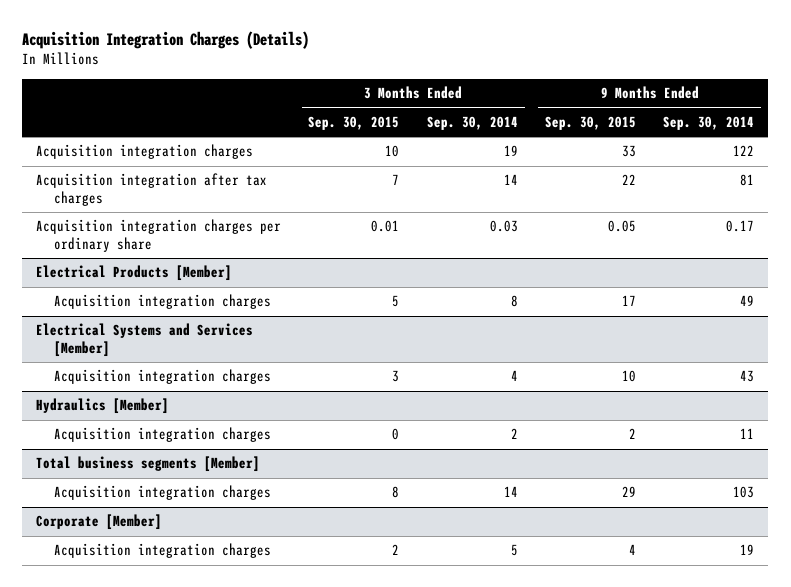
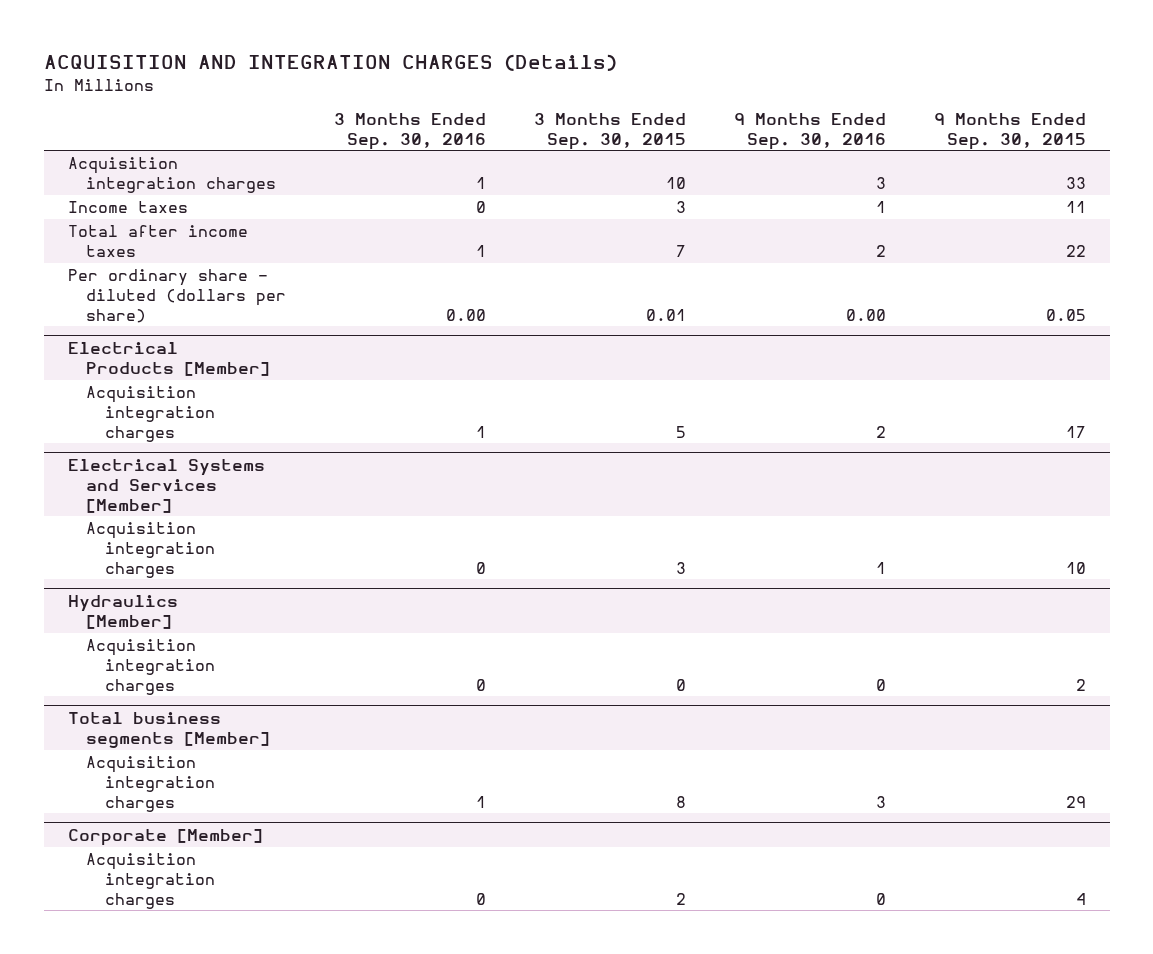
[22,30,310,49] Acquisition Integration Charges (Details) -> [43,53,617,71] ACQUISITION AND INTEGRATION CHARGES (Details)
[426,115,518,130] Sep. 30, 2014 -> none
[663,115,755,130] Sep. 30, 2014 -> none
none -> [334,112,487,150] 3 Months Ended Sep. 30, 2016
none -> [733,112,886,150] 9 Months Ended Sep. 30, 2016
none -> [67,201,188,214] Income taxes
[36,173,268,206] Acquisition integration after tax charges -> [67,225,248,257] Total after income taxes
[36,219,282,252] Acquisition integration charges per ordinary share -> [67,269,287,323] Per ordinary share - diluted (dollars per share)

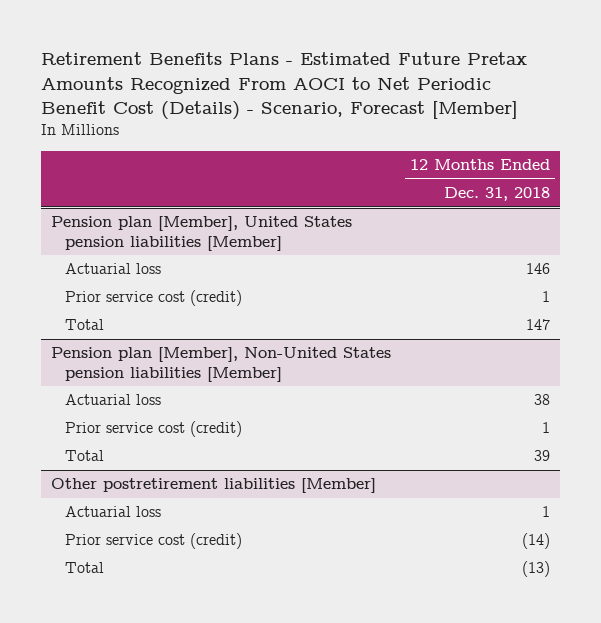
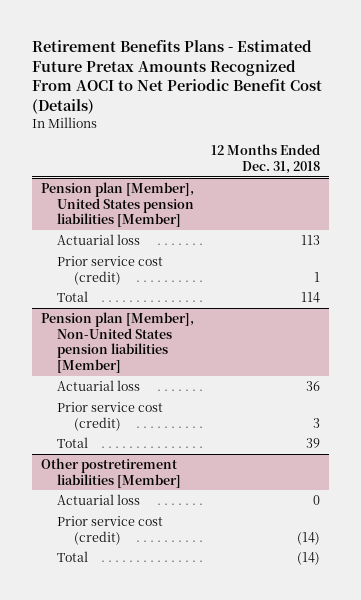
[41,52,528,121] Retirement Benefits Plans - Estimated Future Pretax Amounts Recognized From AOCI to Net Periodic Benefit Cost (Details) - Scenario, Forecast [Member] -> [32,40,323,114] Retirement Benefits Plans - Estimated Future Pretax Amounts Recognized From AOCI to Net Periodic Benefit Cost (Details)
[526,263,551,275] 146 -> [301,234,321,245] 113
[526,319,551,331] 147 -> [301,291,321,303] 114
[534,394,551,406] 38 -> [306,380,321,391] 36
[542,422,551,434] 1 -> [313,417,321,428] 3
[542,506,551,518] 1 -> [313,494,321,505] 0
[522,561,551,578] (13) -> [297,551,321,565] (14)

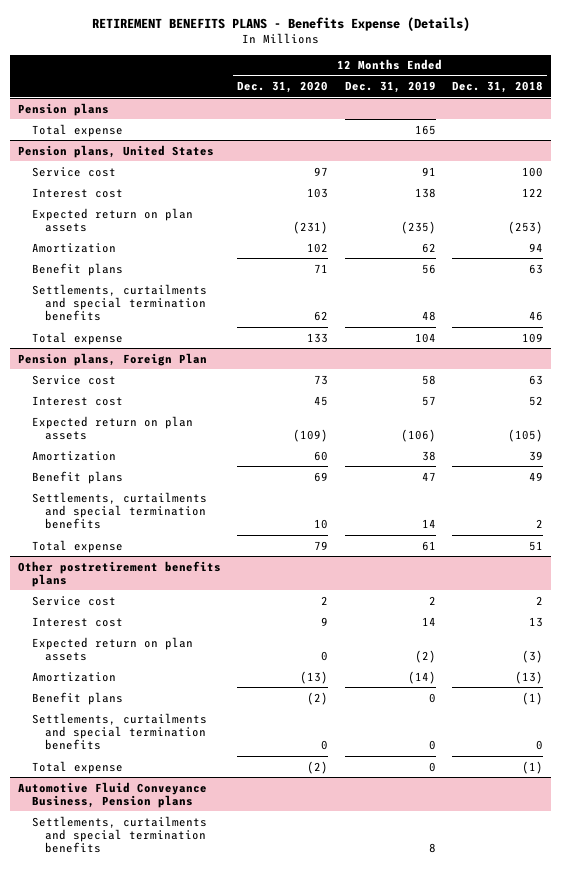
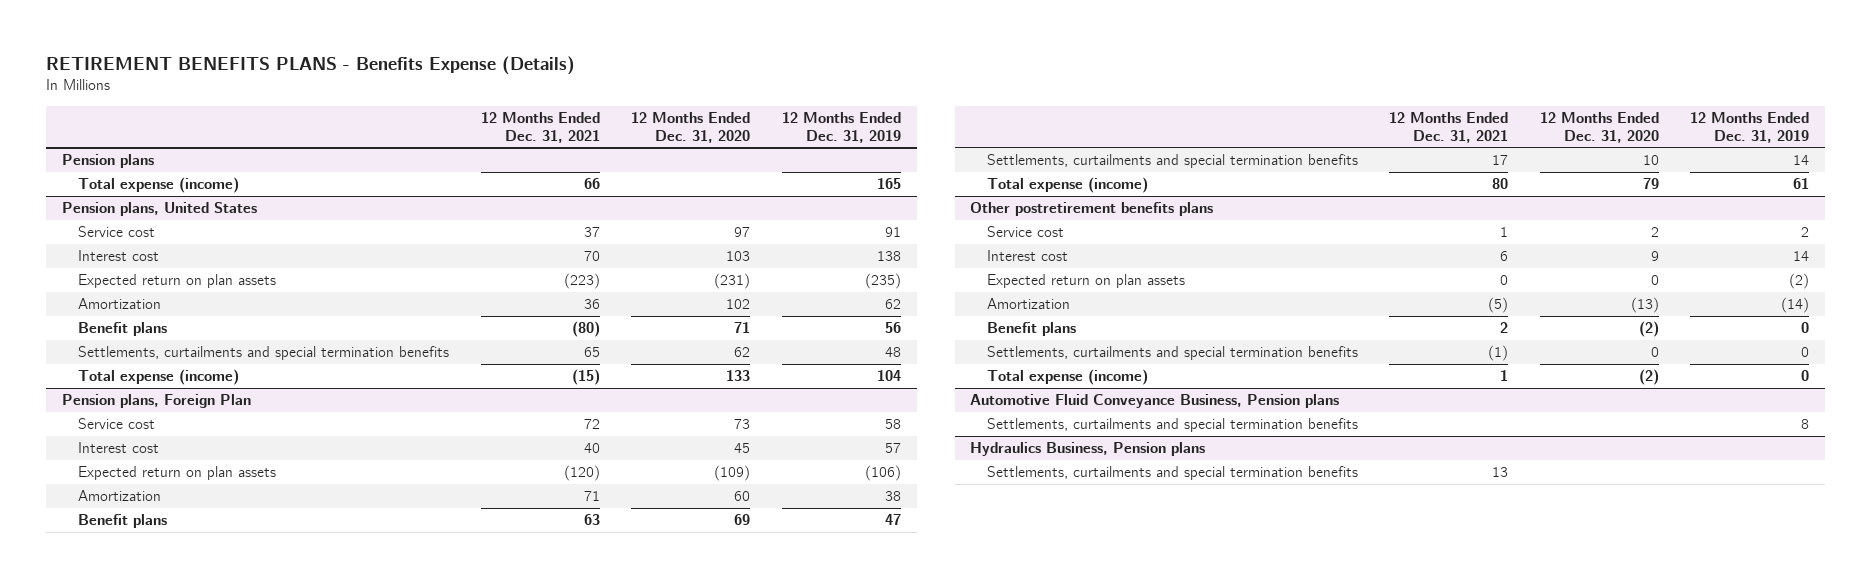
[452,81,544,94] Dec. 31, 2018 -> none
none -> [480,111,600,143] 12 Months Ended Dec. 31, 2021
[31,123,123,137] Total expense -> [78,177,240,194] Total expense (income)
[31,331,123,345] Total expense -> [78,369,240,386] Total expense (income)
[31,539,123,553] Total expense -> [986,177,1148,194] Total expense (income)
[31,760,123,774] Total expense -> [986,369,1148,386] Total expense (income)
none -> [970,442,1206,457] Hydraulics Business, Pension plans
none -> [986,466,1358,481] Settlements, curtailments and special termination benefits

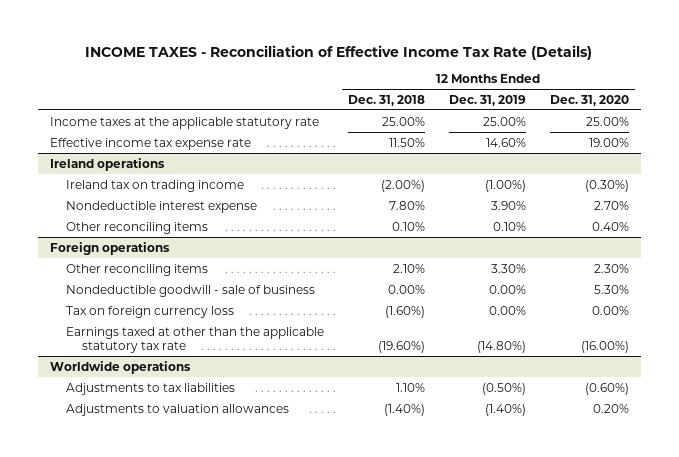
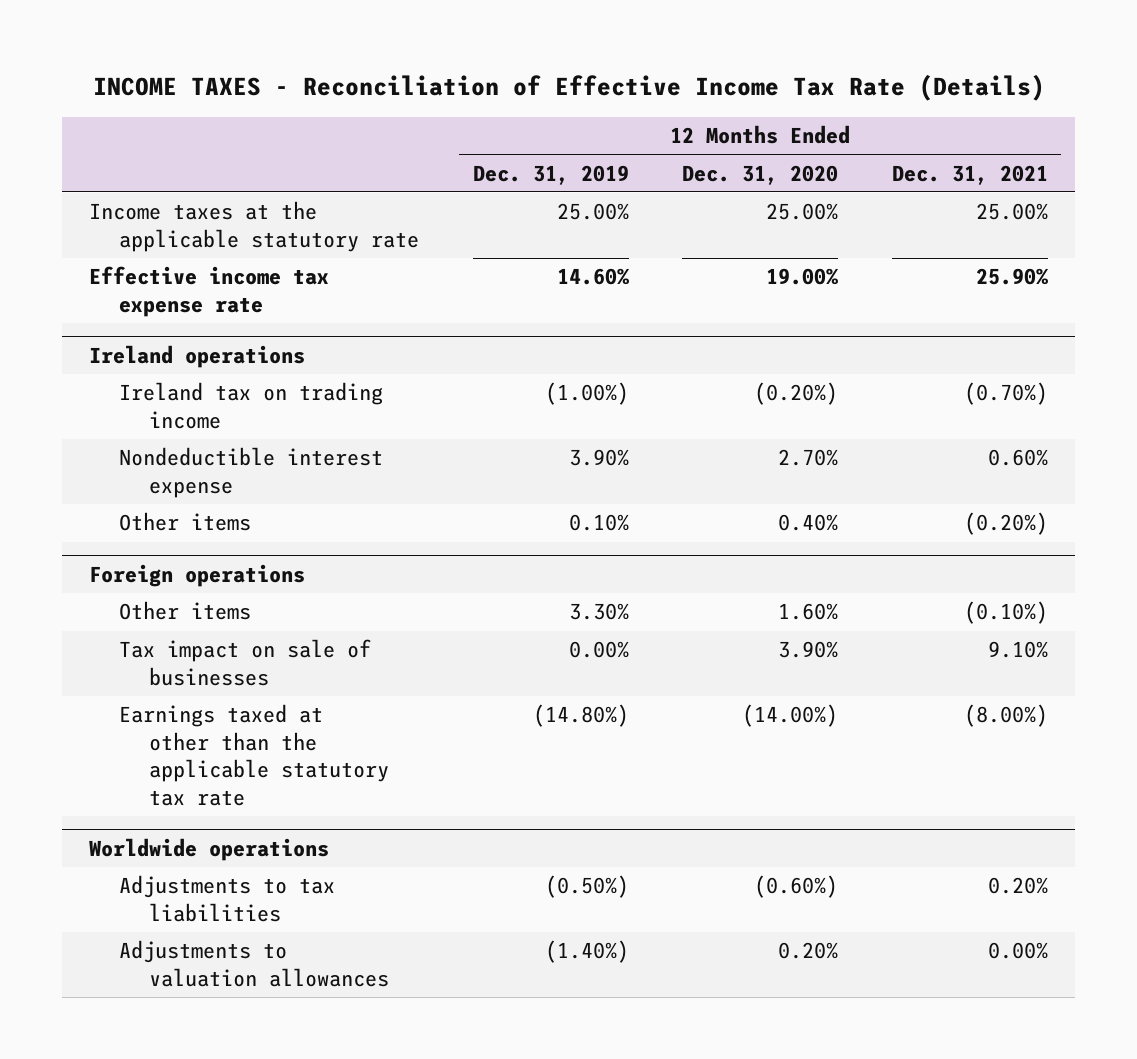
[347,94,425,106] Dec. 31, 2018 -> none
none -> [892,164,1049,185] Dec. 31, 2021
[584,179,629,192] (0.30%) -> [754,382,839,406] (0.20%)
[65,221,208,234] Other reconciling items -> [119,512,252,532] Other items
[65,284,315,297] Nondeductible goodwill - sale of business -> none
[65,305,234,318] Tax on foreign currency loss -> none
[65,263,208,276] Other reconciling items -> [119,601,252,621] Other items
[593,263,629,273] 2.30% -> [778,603,839,621] 1.60%
none -> [119,639,372,686] Tax impact on sale of businesses
[580,341,629,354] (16.00%) -> [742,704,839,728] (14.00%)

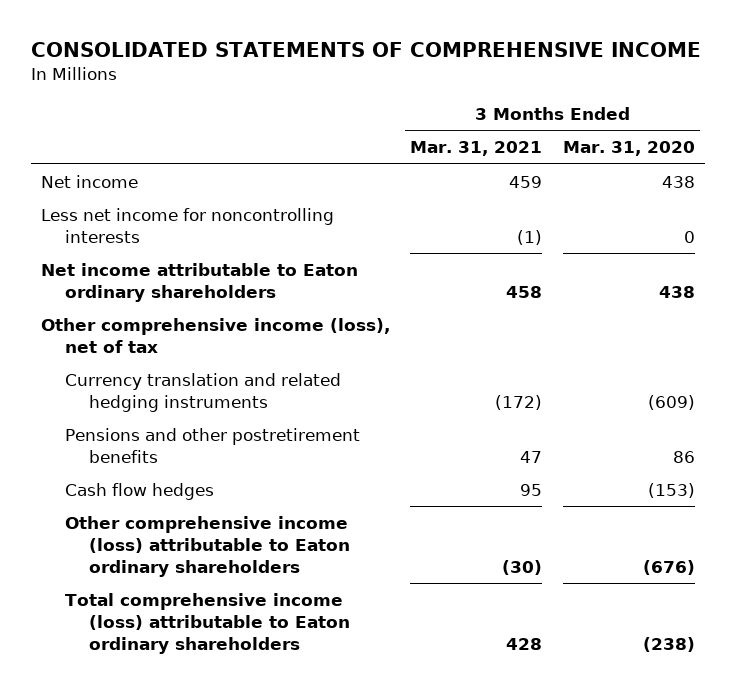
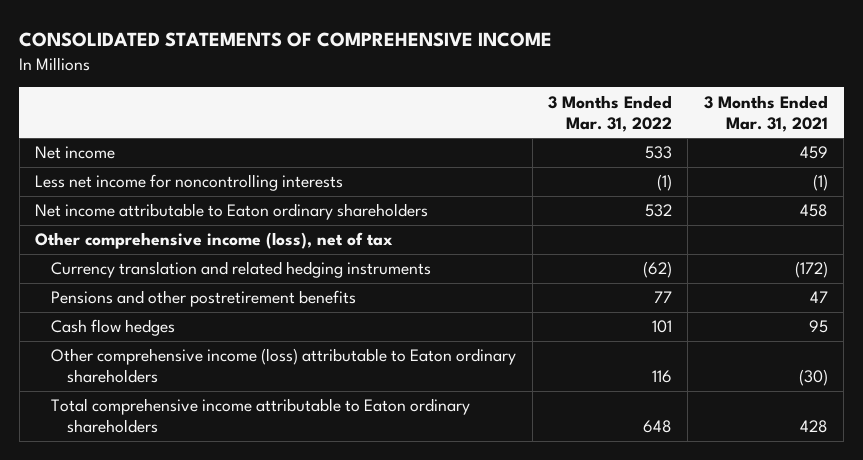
[563,141,696,157] Mar. 31, 2020 -> none
none -> [547,94,672,132] 3 Months Ended Mar. 31, 2022
[65,592,351,654] Total comprehensive income (loss) attributable to Eaton ordinary shareholders -> [51,398,471,434] Total comprehensive income attributable to Eaton ordinary shareholders

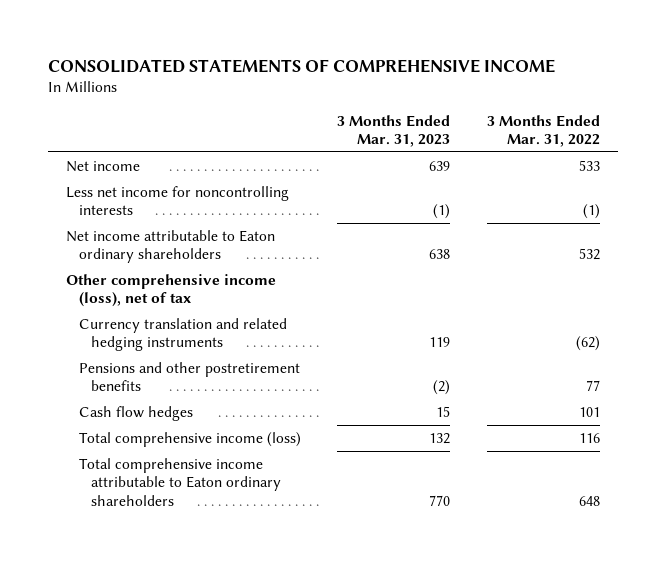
[703,94,828,132] 3 Months Ended Mar. 31, 2021 -> none
none -> [337,114,451,147] 3 Months Ended Mar. 31, 2023
[51,348,517,384] Other comprehensive income (loss) attributable to Eaton ordinary shareholders -> [78,432,301,448] Total comprehensive income (loss)

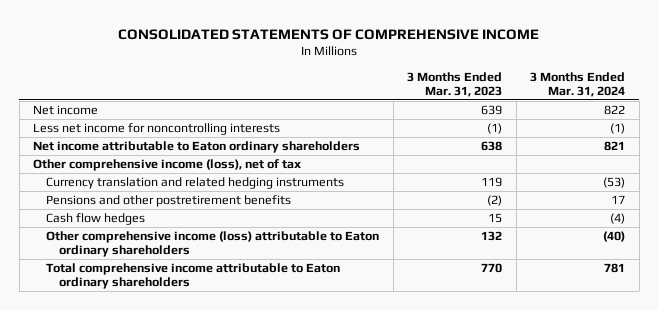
[487,114,601,147] 3 Months Ended Mar. 31, 2022 -> none
none -> [530,71,626,98] 3 Months Ended Mar. 31, 2024
[78,432,301,448] Total comprehensive income (loss) -> [46,230,380,258] Other comprehensive income (loss) attributable to Eaton ordinary shareholders

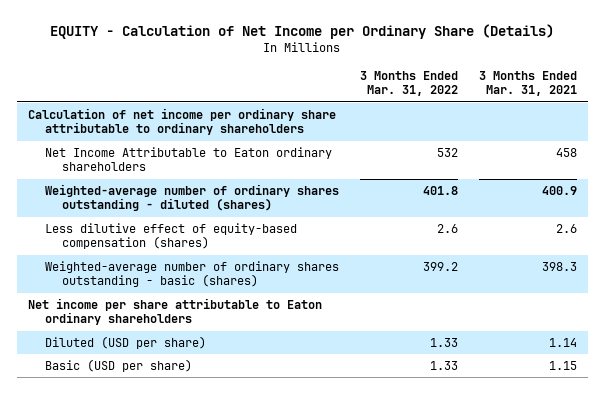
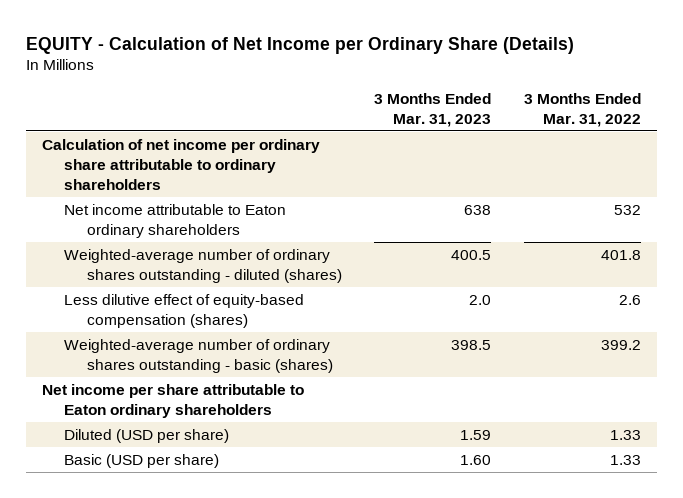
[479,71,578,97] 3 Months Ended Mar. 31, 2021 -> none
none -> [374,92,492,127] 3 Months Ended Mar. 31, 2023
[44,146,332,172] Net Income Attributable to Eaton ordinary shareholders -> [64,203,287,238] Net income attributable to Eaton ordinary shareholders

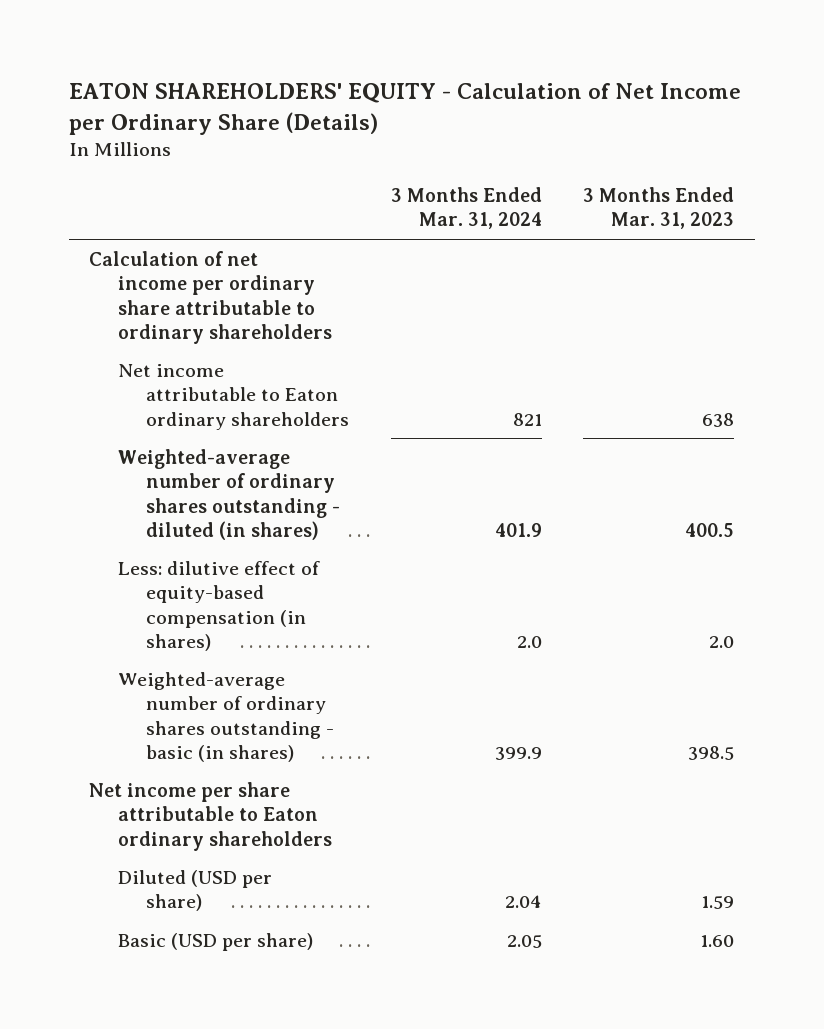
[25,36,574,54] EQUITY - Calculation of Net Income per Ordinary Share (Details) -> [68,83,741,135] EATON SHAREHOLDERS' EQUITY - Calculation of Net Income per Ordinary Share (Details)
[523,92,641,127] 3 Months Ended Mar. 31, 2022 -> none
none -> [390,187,542,230] 3 Months Ended Mar. 31, 2024
[64,248,343,283] Weighted-average number of ordinary shares outstanding - diluted (shares) -> [117,449,341,540] Weighted-average number of ordinary shares outstanding - diluted (in shares)
[64,293,305,328] Less dilutive effect of equity-based compensation (shares) -> [117,561,320,651] Less: dilutive effect of equity-based compensation (in shares)
[64,338,334,373] Weighted-average number of ordinary shares outstanding - basic (shares) -> [117,672,335,762] Weighted-average number of ordinary shares outstanding - basic (in shares)

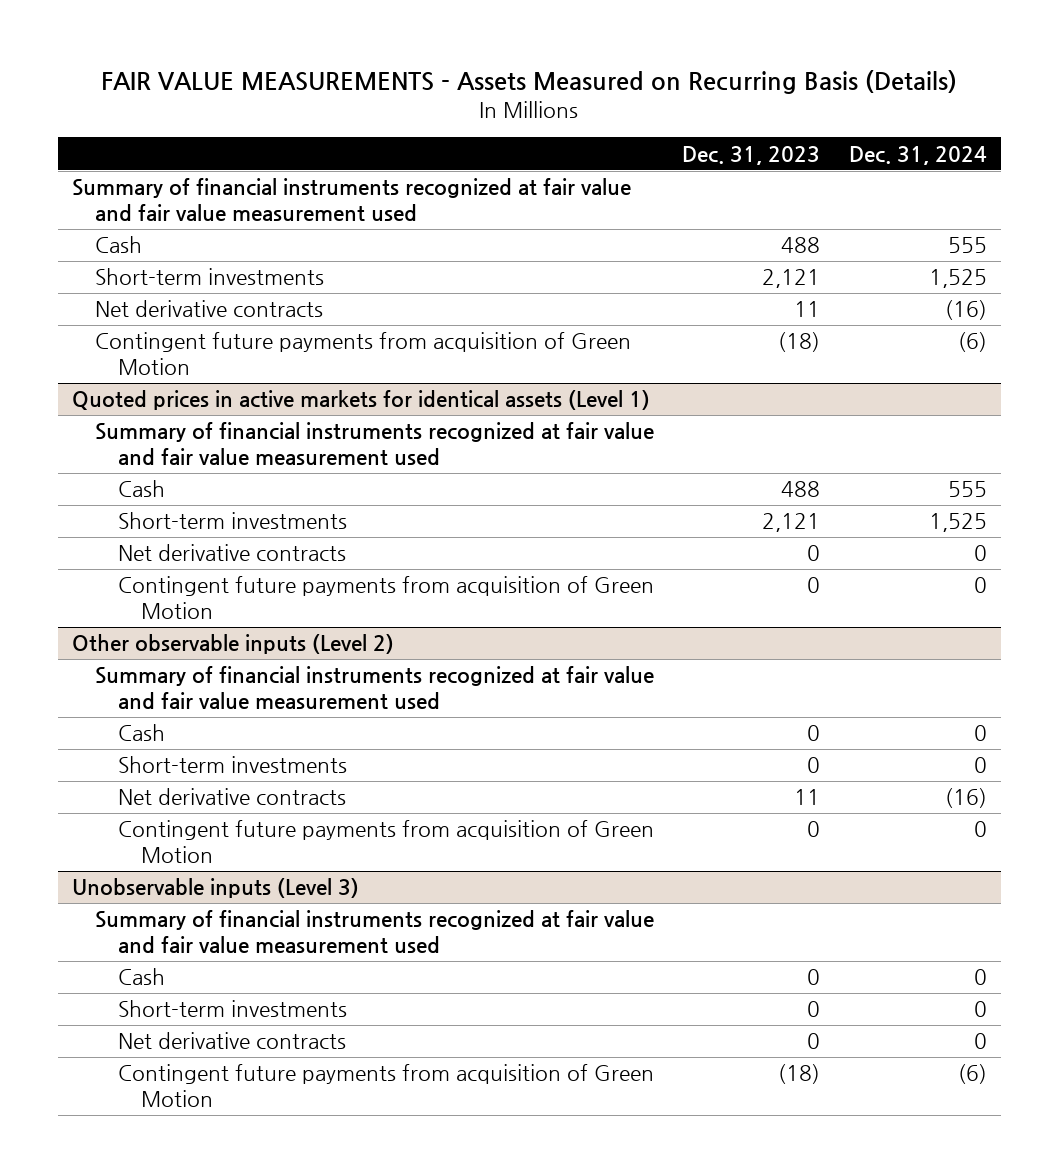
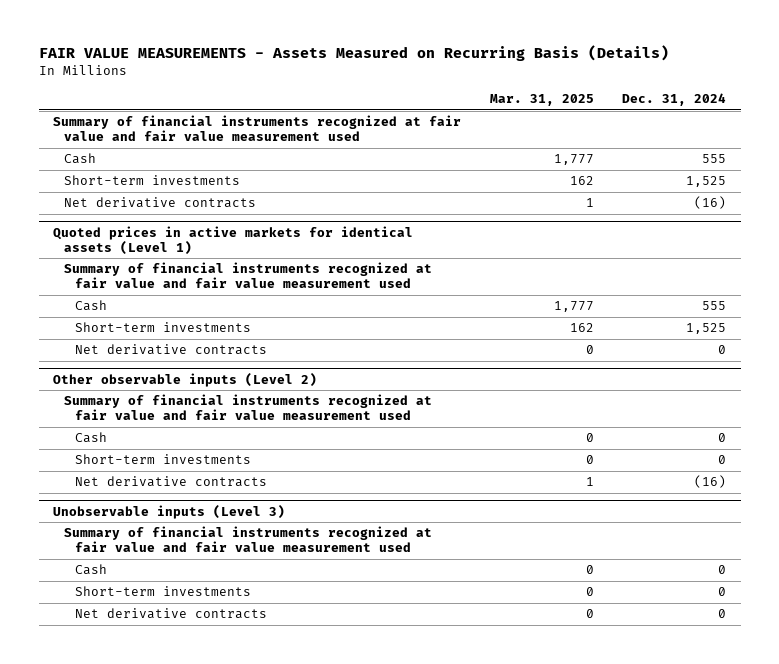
[682,145,821,165] Dec. 31, 2023 -> none
none -> [489,94,594,107] Mar. 31, 2025
[95,332,632,376] Contingent future payments from acquisition of Green Motion -> none
[118,576,655,620] Contingent future payments from acquisition of Green Motion -> none
[118,820,655,864] Contingent future payments from acquisition of Green Motion -> none
[118,1064,655,1108] Contingent future payments from acquisition of Green Motion -> none

